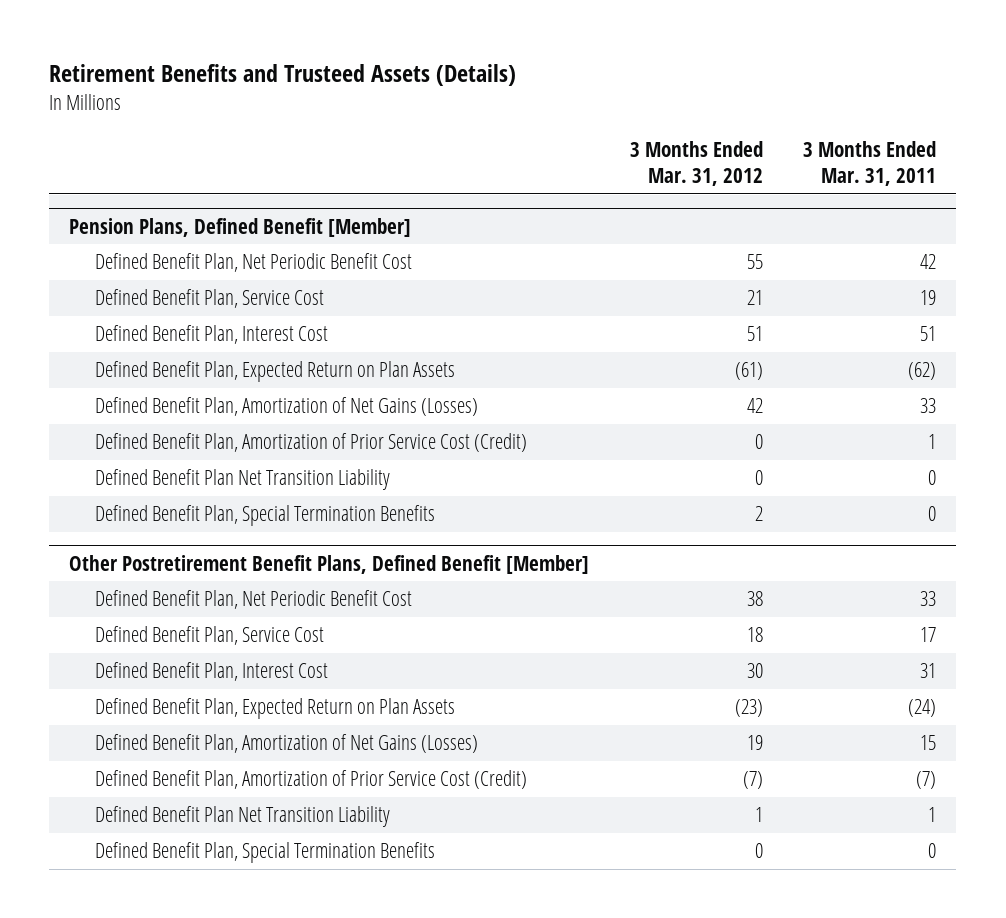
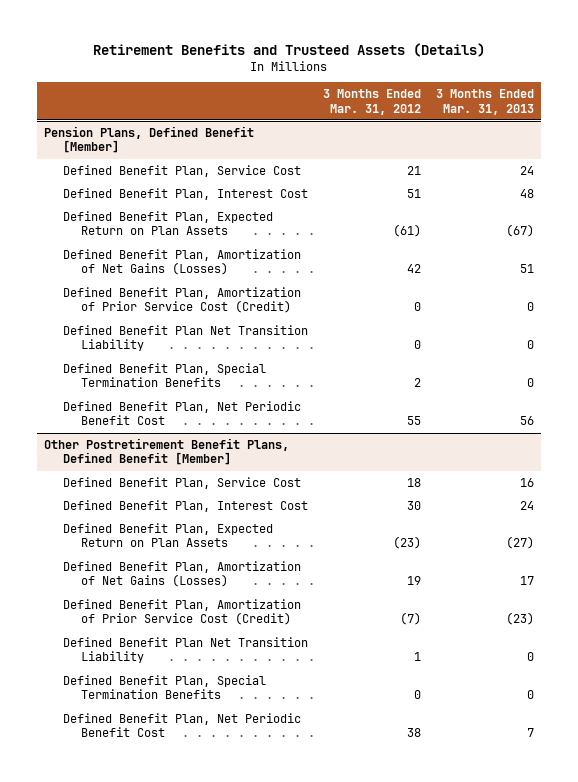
[803,140,937,187] 3 Months Ended Mar. 31, 2011 -> none
none -> [435,89,534,115] 3 Months Ended Mar. 31, 2013
[94,253,412,273] Defined Benefit Plan, Net Periodic Benefit Cost -> [62,400,301,426] Defined Benefit Plan, Net Periodic Benefit Cost
[94,590,412,610] Defined Benefit Plan, Net Periodic Benefit Cost -> [62,712,301,738] Defined Benefit Plan, Net Periodic Benefit Cost

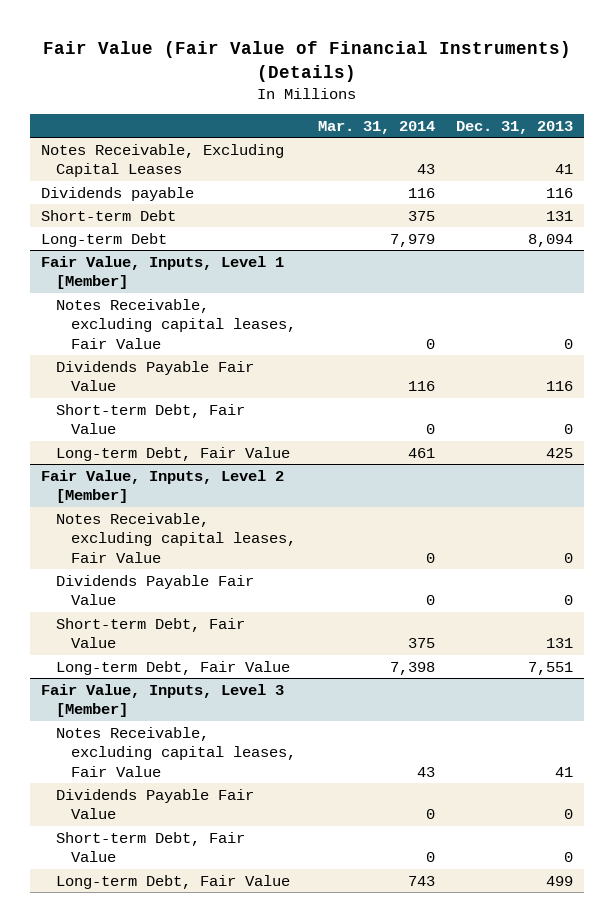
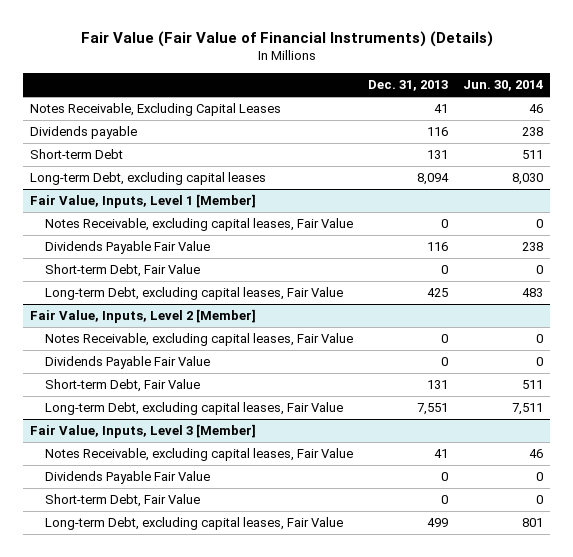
[317,120,435,134] Mar. 31, 2014 -> none
none -> [462,80,543,92] Jun. 30, 2014
[41,232,168,247] Long-term Debt -> [30,172,267,186] Long-term Debt, excluding capital leases
[56,446,291,461] Long-term Debt, Fair Value -> [45,287,344,301] Long-term Debt, excluding capital leases, Fair Value
[56,660,291,675] Long-term Debt, Fair Value -> [45,402,344,416] Long-term Debt, excluding capital leases, Fair Value
[56,874,291,889] Long-term Debt, Fair Value -> [45,517,344,531] Long-term Debt, excluding capital leases, Fair Value

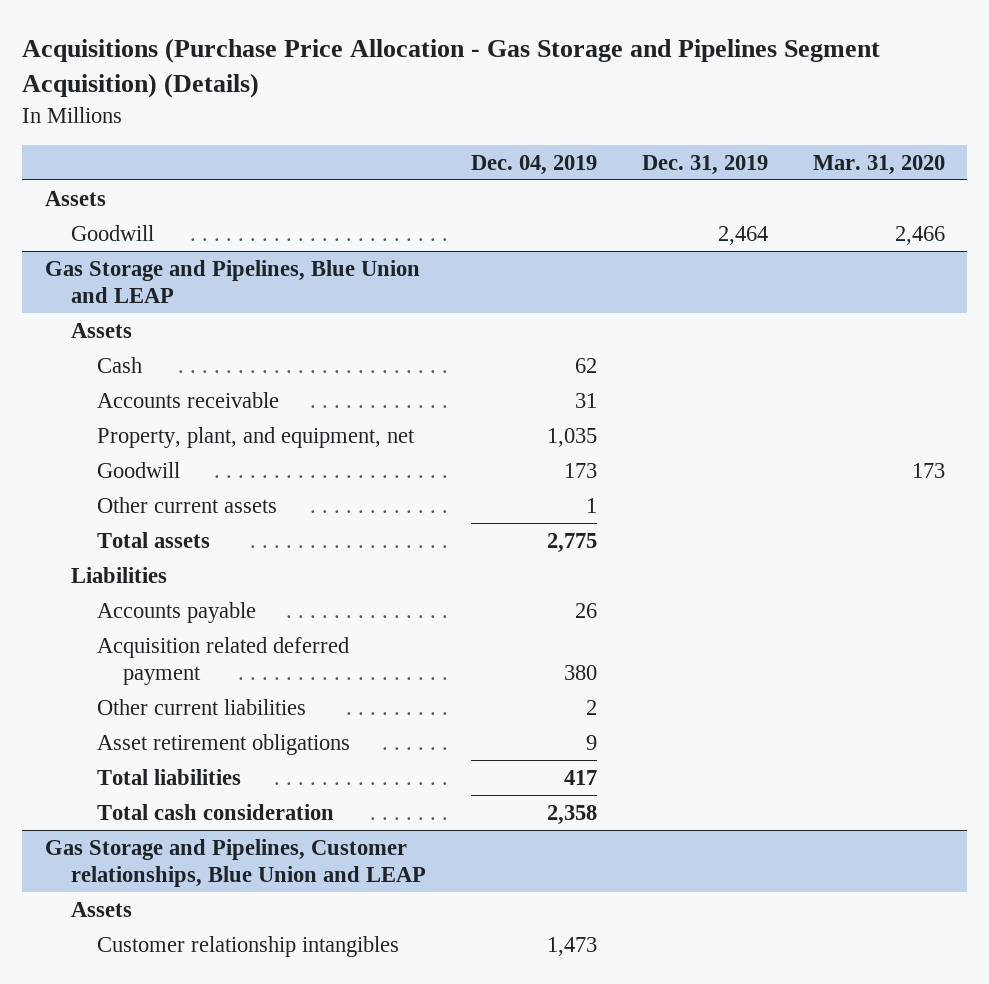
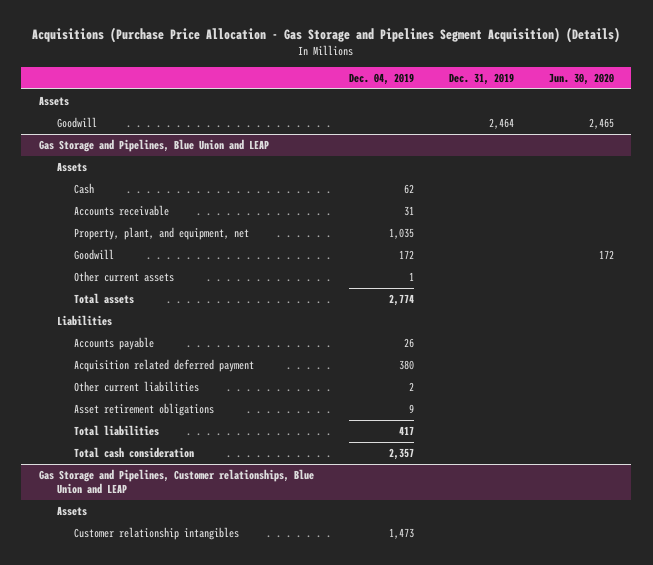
[812,155,945,176] Mar. 31, 2020 -> none
none -> [548,72,614,85] Jun. 30, 2020
[563,462,597,478] 173 -> [398,249,414,259] 172
[546,532,597,553] 2,775 -> [388,293,414,306] 2,774
[546,804,597,825] 2,358 -> [388,447,414,460] 2,357

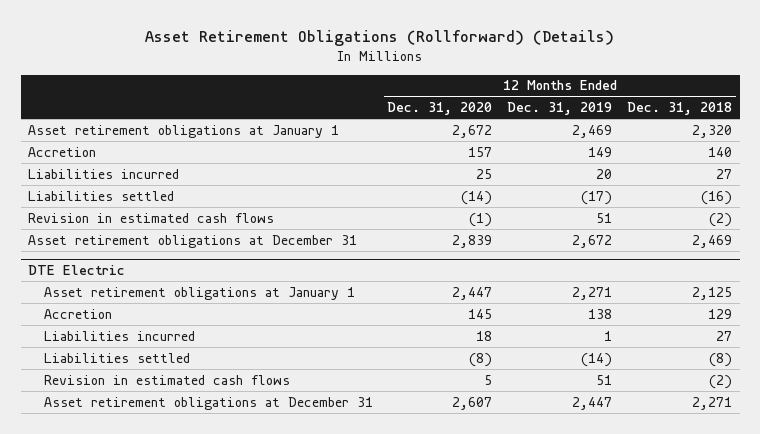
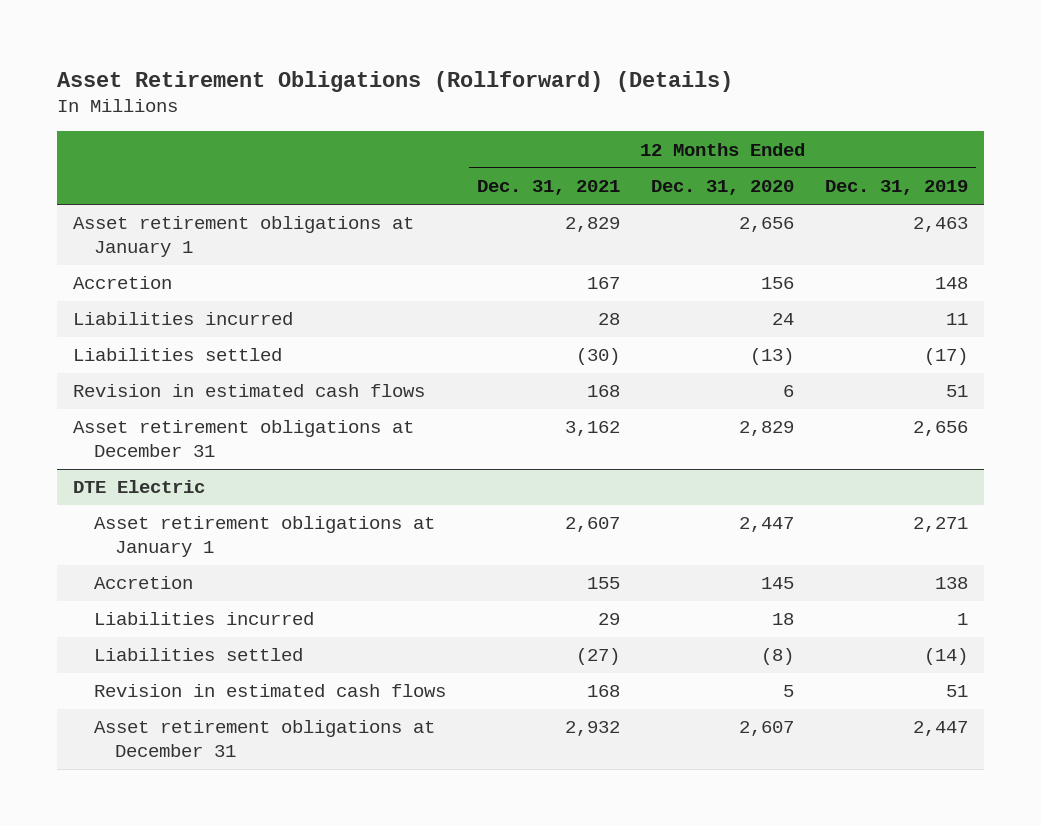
[627,102,733,116] Dec. 31, 2018 -> none
none -> [476,180,620,196] Dec. 31, 2021
[452,124,493,138] 2,672 -> [739,217,795,233] 2,656
[572,124,613,138] 2,469 -> [913,217,969,233] 2,463
[468,146,493,157] 157 -> [761,277,795,290] 156
[588,146,613,157] 149 -> [935,277,969,290] 148
[476,168,493,179] 25 -> [772,313,795,326] 24
[596,168,613,179] 20 -> [946,313,969,326] 11
[461,190,493,205] (14) -> [750,348,795,366] (13)
[469,212,493,227] (1) -> [783,385,795,398] 6
[452,234,493,248] 2,839 -> [739,421,795,437] 2,829
[572,234,613,248] 2,672 -> [913,421,969,437] 2,656

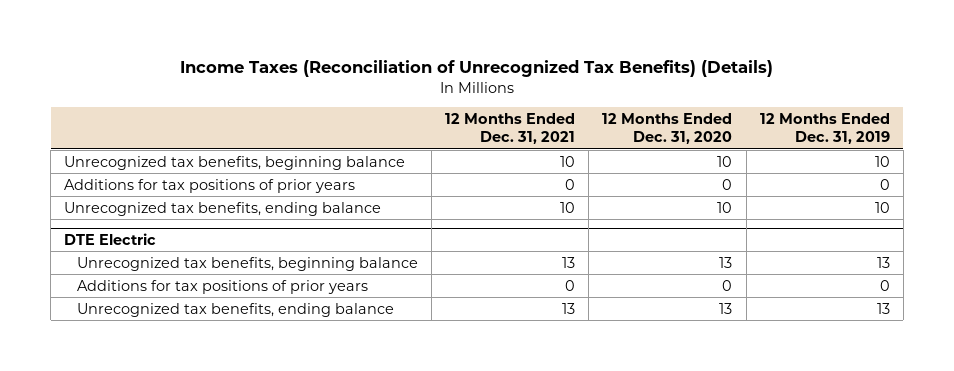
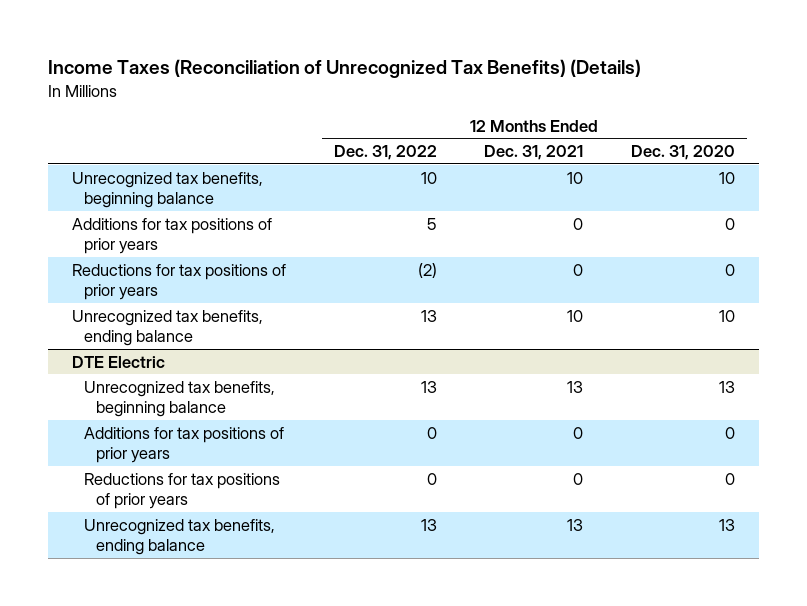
[759,113,890,145] 12 Months Ended Dec. 31, 2019 -> none
none -> [333,145,437,161] Dec. 31, 2022
none -> [71,263,286,301] Reductions for tax positions of prior years
none -> [84,472,281,510] Reductions for tax positions of prior years

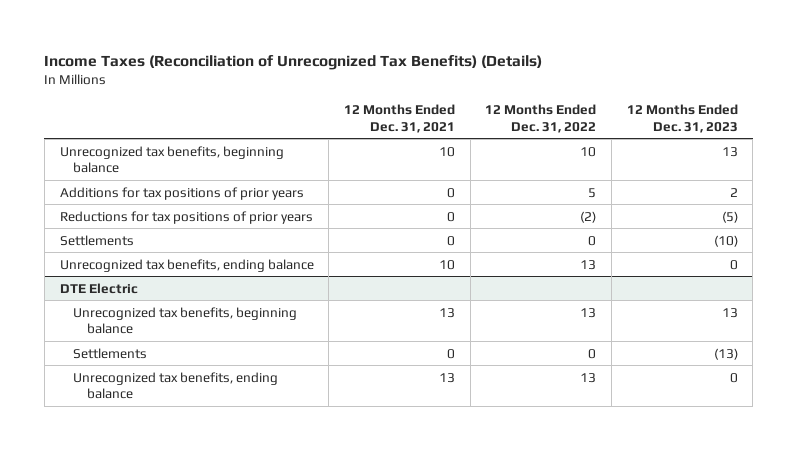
[630,145,735,161] Dec. 31, 2020 -> none
none -> [626,104,738,133] 12 Months Ended Dec. 31, 2023
none -> [59,234,134,246] Settlements
[84,426,285,464] Additions for tax positions of prior years -> none
[84,472,281,510] Reductions for tax positions of prior years -> none
none -> [73,347,148,359] Settlements

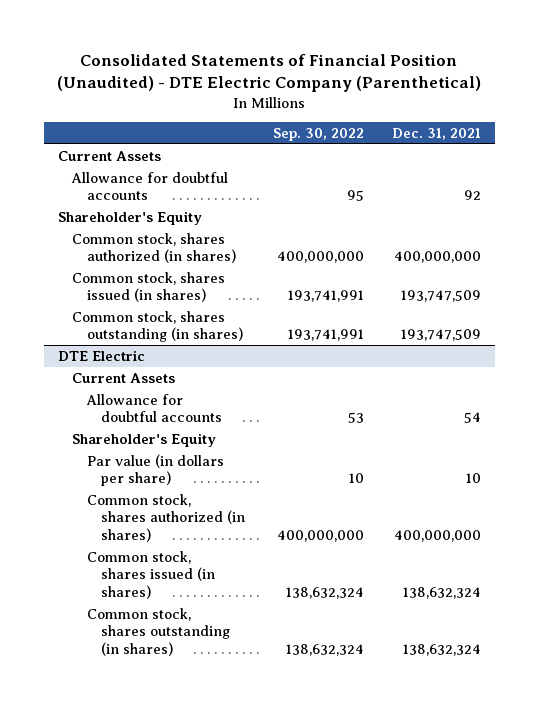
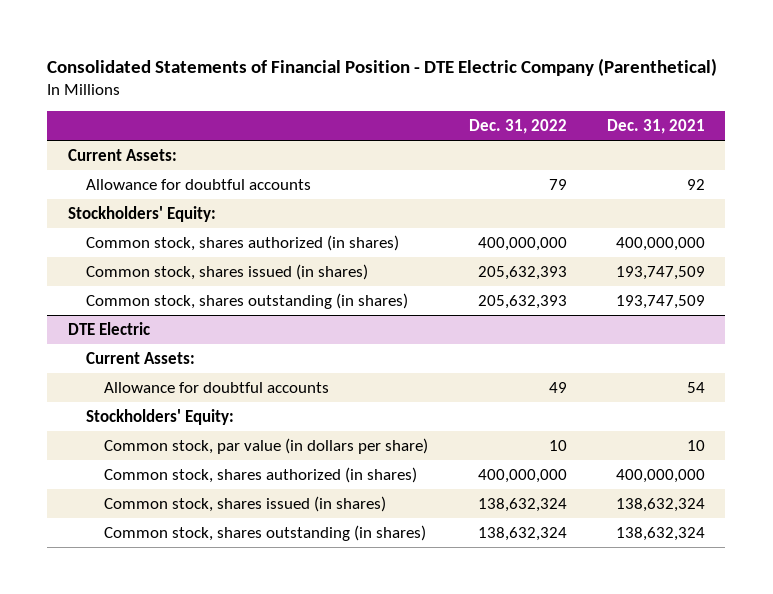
[57,54,482,93] Consolidated Statements of Financial Position (Unaudited) - DTE Electric Company (Parenthetical) -> [47,57,718,76] Consolidated Statements of Financial Position - DTE Electric Company (Parenthetical)
[273,127,365,141] Sep. 30, 2022 -> none
none -> [468,118,567,134] Dec. 31, 2022
[57,150,161,161] Current Assets -> [67,148,177,161] Current Assets:
[57,210,202,225] Shareholder's Equity -> [67,205,216,222] Stockholders' Equity:
[72,372,176,383] Current Assets -> [85,351,195,364] Current Assets:
[72,432,217,447] Shareholder's Equity -> [85,408,234,425] Stockholders' Equity:
[86,453,224,487] Par value (in dollars per share) -> [104,437,429,454] Common stock, par value (in dollars per share)

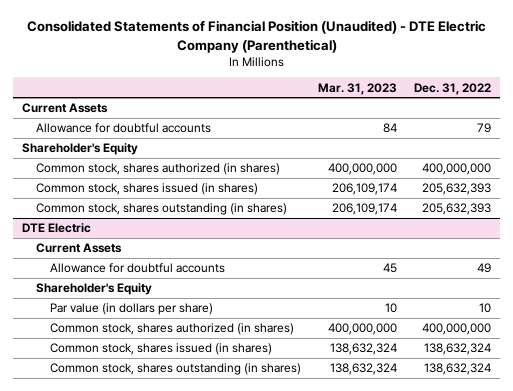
[47,57,718,76] Consolidated Statements of Financial Position - DTE Electric Company (Parenthetical) -> [26,20,486,53] Consolidated Statements of Financial Position (Unaudited) - DTE Electric Company (Parenthetical)
[607,118,706,134] Dec. 31, 2021 -> none
none -> [317,82,397,95] Mar. 31, 2023
[67,148,177,161] Current Assets: -> [21,103,108,114] Current Assets
[67,205,216,222] Stockholders' Equity: -> [21,143,138,156] Shareholder's Equity
[85,351,195,364] Current Assets: -> [35,243,122,254] Current Assets
[85,408,234,425] Stockholders' Equity: -> [35,283,152,296] Shareholder's Equity
[104,437,429,454] Common stock, par value (in dollars per share) -> [49,303,213,316] Par value (in dollars per share)

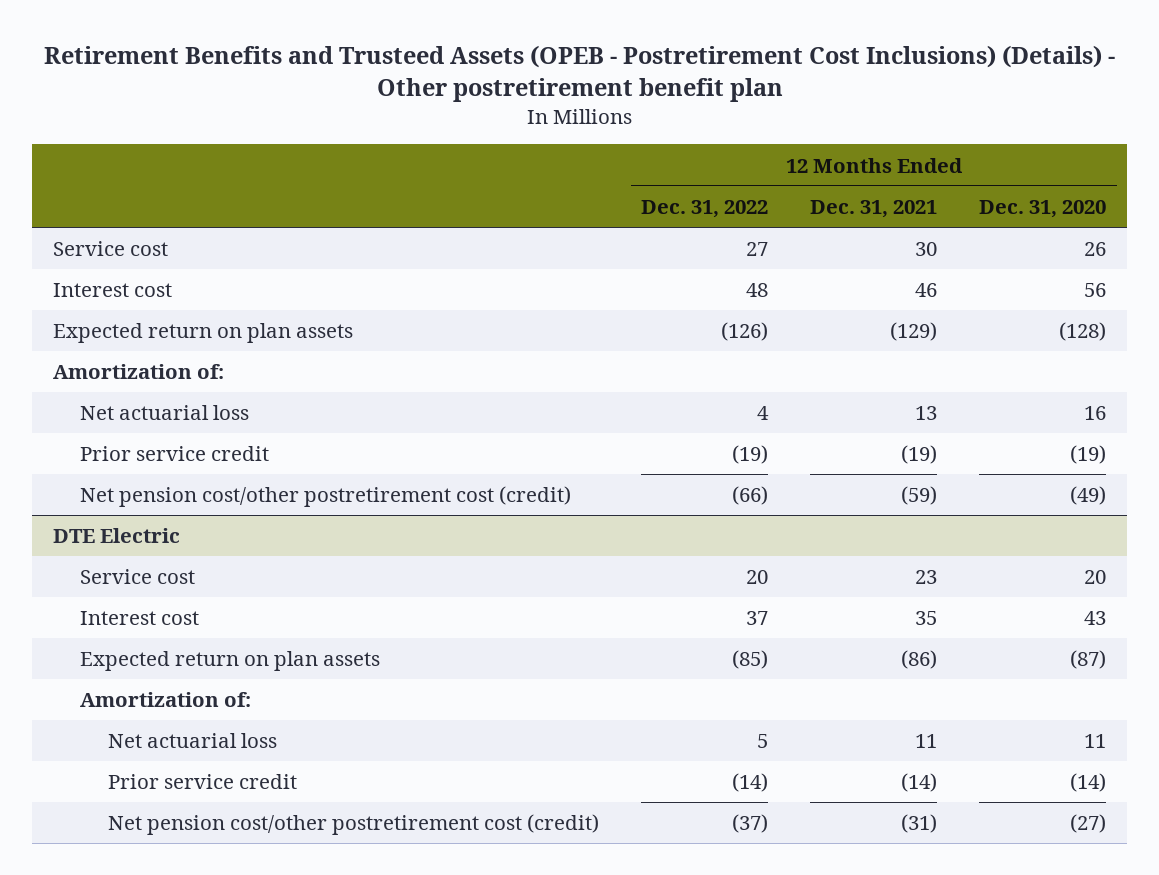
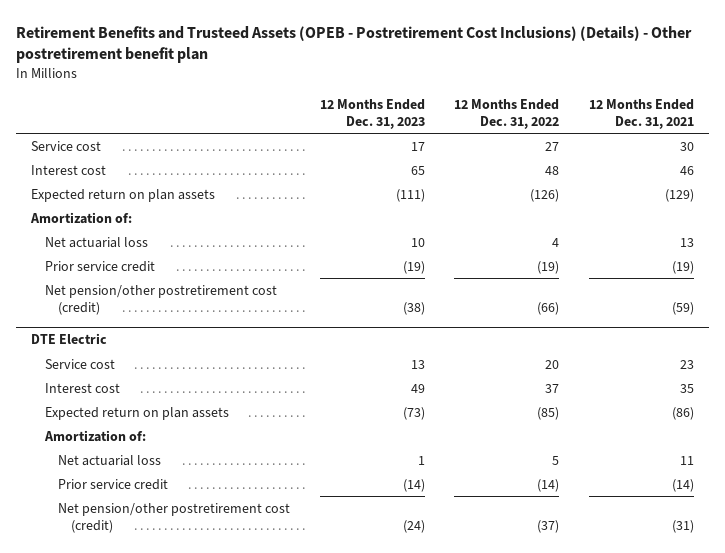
[979,199,1107,218] Dec. 31, 2020 -> none
none -> [319,98,425,129] 12 Months Ended Dec. 31, 2023
[80,486,572,508] Net pension cost/other postretirement cost (credit) -> [44,284,277,315] Net pension/other postretirement cost (credit)
[107,814,599,836] Net pension cost/other postretirement cost (credit) -> [58,502,291,533] Net pension/other postretirement cost (credit)

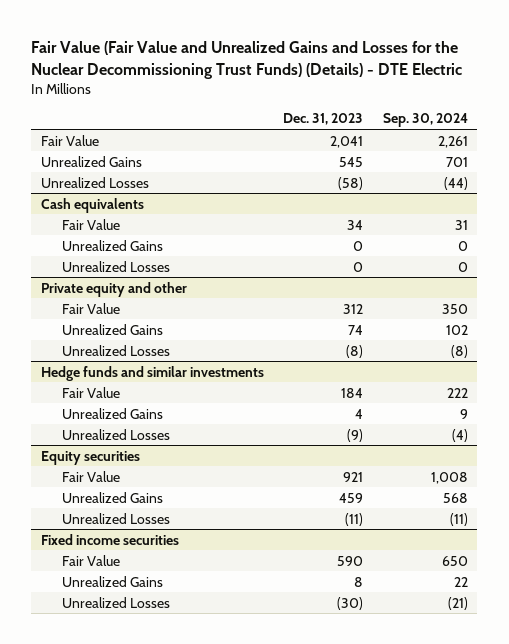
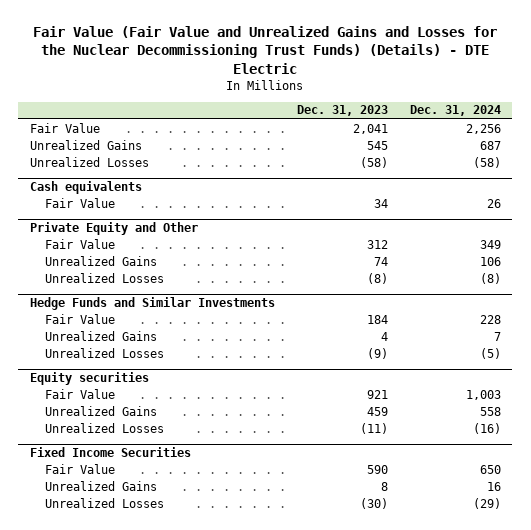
[382,113,468,128] Sep. 30, 2024 -> none
none -> [410,105,502,117] Dec. 31, 2024
[62,239,164,251] Unrealized Gains -> none
[62,260,171,272] Unrealized Losses -> none
[41,281,188,297] Private equity and other -> [29,221,198,235] Private Equity and Other
[41,365,265,381] Hedge funds and similar investments -> [29,296,275,310] Hedge Funds and Similar Investments
[41,533,180,545] Fixed income securities -> [29,446,191,457] Fixed Income Securities

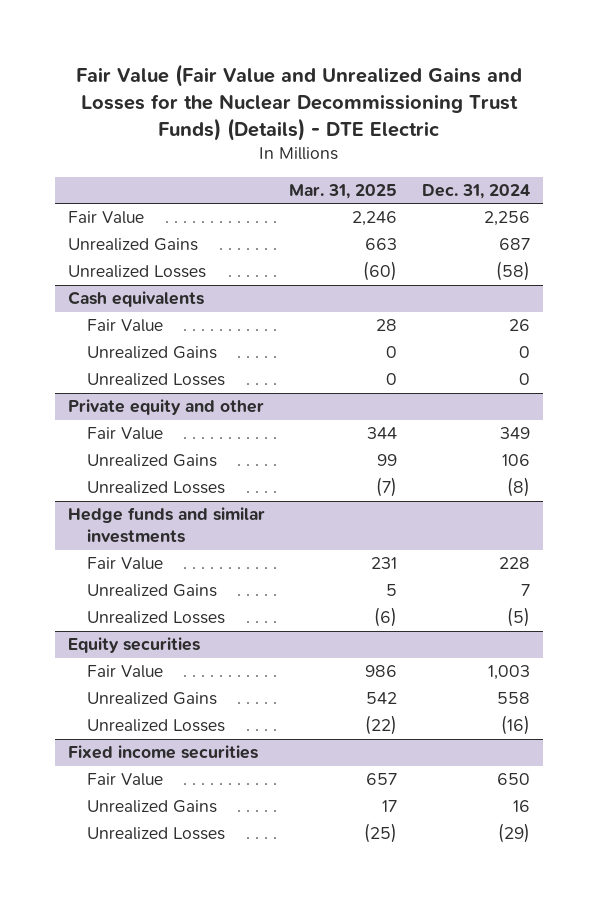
[296,105,388,117] Dec. 31, 2023 -> none
none -> [289,183,398,199] Mar. 31, 2025
none -> [87,346,218,360] Unrealized Gains
none -> [87,373,226,387] Unrealized Losses
[29,221,198,235] Private Equity and Other -> [67,399,264,416] Private equity and other
[29,296,275,310] Hedge Funds and Similar Investments -> [67,507,265,544] Hedge funds and similar investments
[29,446,191,457] Fixed Income Securities -> [67,745,258,760] Fixed income securities

